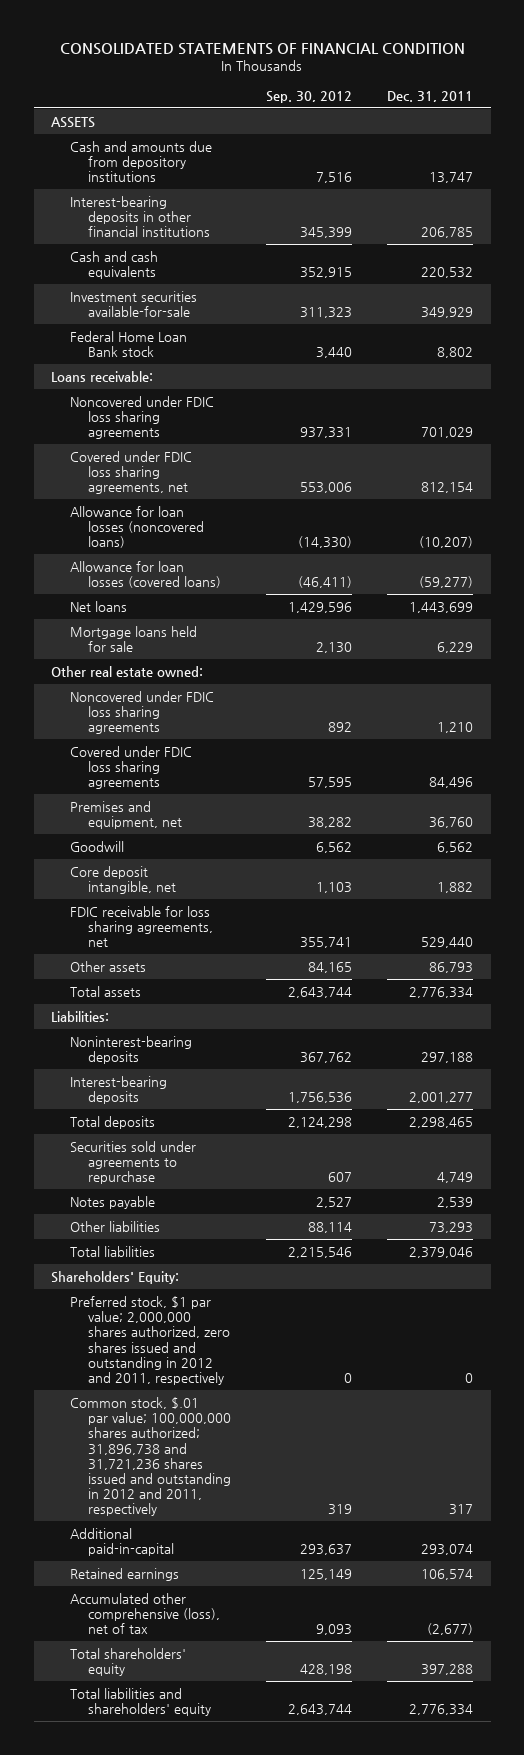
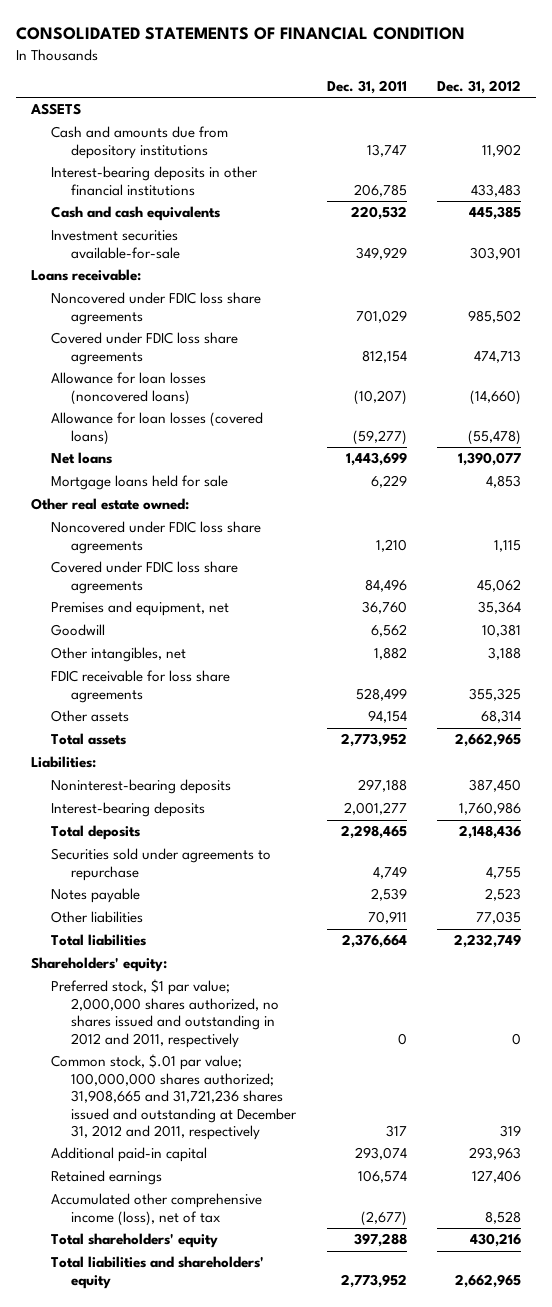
[266,90,353,103] Sep. 30, 2012 -> none
none -> [437,80,522,95] Dec. 31, 2012
[69,330,187,358] Federal Home Loan Bank stock -> none
[69,395,214,440] Noncovered under FDIC loss sharing agreements -> [51,292,262,325] Noncovered under FDIC loss share agreements
[69,450,192,495] Covered under FDIC loss sharing agreements, net -> [51,332,239,365] Covered under FDIC loss share agreements
[69,690,214,735] Noncovered under FDIC loss sharing agreements -> [51,521,262,554] Noncovered under FDIC loss share agreements
[69,745,192,790] Covered under FDIC loss sharing agreements -> [51,561,239,594] Covered under FDIC loss share agreements
[69,865,177,895] Core deposit intangible, net -> [51,647,187,663] Other intangibles, net
[69,905,214,948] FDIC receivable for loss sharing agreements, net -> [51,670,231,703] FDIC receivable for loss share agreements
[421,937,474,949] 529,440 -> [355,687,407,701] 528,499
[429,961,474,973] 86,793 -> [367,710,407,724] 94,154
[409,986,474,998] 2,776,334 -> [340,733,407,748] 2,773,952
[429,1221,474,1233] 73,293 -> [367,911,407,925] 70,911
[409,1246,474,1258] 2,379,046 -> [341,934,407,949] 2,376,664
[51,1270,180,1284] Shareholders' Equity: -> [31,957,168,973] Shareholders' equity:
[69,1295,231,1385] Preferred stock, $1 par value; 2,000,000 shares authorized, zero shares issued and outstanding in 2012 and 2011, respectively -> [51,979,280,1048] Preferred stock, $1 par value; 2,000,000 shares authorized, no shares issued and outstanding in 2012 and 2011, respectively
[69,1396,232,1517] Common stock, $.01 par value; 100,000,000 shares authorized; 31,896,738 and 31,721,236 shares issued and outstanding in 2012 and 2011, respectively -> [51,1054,298,1140] Common stock, $.01 par value; 100,000,000 shares authorized; 31,908,665 and 31,721,236 shares issued and outstanding at December 31, 2012 and 2011, respectively
[69,1527,175,1557] Additional paid-in-capital -> [51,1147,208,1163] Additional paid-in capital
[69,1592,221,1635] Accumulated other comprehensive (loss), net of tax -> [51,1193,263,1226] Accumulated other comprehensive income (loss), net of tax
[409,1704,474,1716] 2,776,334 -> [340,1273,407,1288] 2,773,952

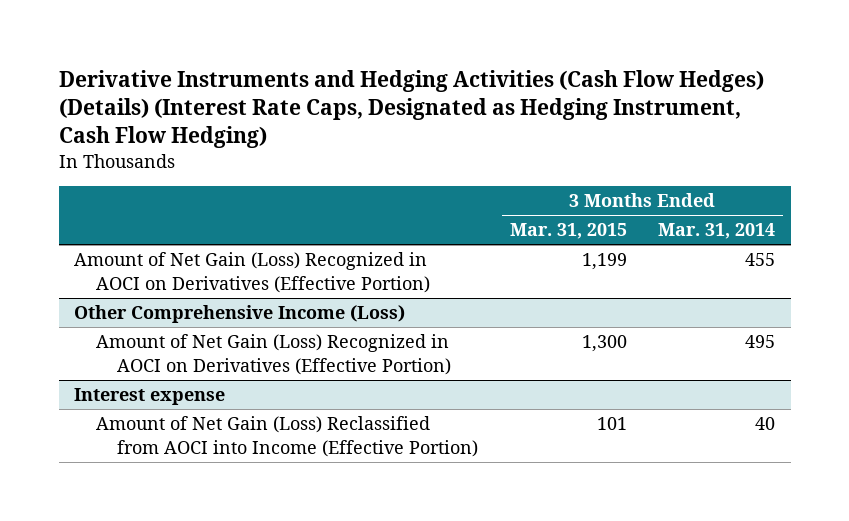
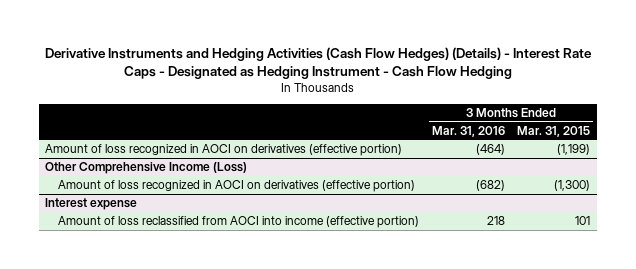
[58,69,764,149] Derivative Instruments and Hedging Activities (Cash Flow Hedges) (Details) (Interest Rate Caps, Designated as Hedging Instrument, Cash Flow Hedging) -> [44,46,592,80] Derivative Instruments and Hedging Activities (Cash Flow Hedges) (Details) - Interest Rate Caps - Designated as Hedging Instrument - Cash Flow Hedging
[658,223,776,240] Mar. 31, 2014 -> none
none -> [431,125,505,137] Mar. 31, 2016
[74,252,430,293] Amount of Net Gain (Loss) Recognized in AOCI on Derivatives (Effective Portion) -> [45,144,403,157] Amount of loss recognized in AOCI on derivatives (effective portion)
[581,253,627,271] 1,199 -> [557,144,591,156] (1,199)
[95,334,452,375] Amount of Net Gain (Loss) Recognized in AOCI on Derivatives (Effective Portion) -> [58,180,416,193] Amount of loss recognized in AOCI on derivatives (effective portion)
[581,335,627,353] 1,300 -> [554,180,591,192] (1,300)
[95,416,479,457] Amount of Net Gain (Loss) Reclassified from AOCI into Income (Effective Portion) -> [58,216,420,229] Amount of loss reclassified from AOCI into income (effective portion)

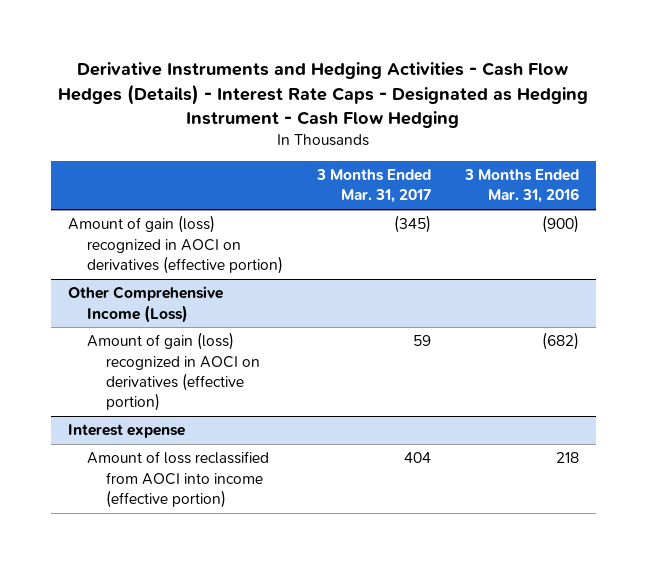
[44,46,592,80] Derivative Instruments and Hedging Activities (Cash Flow Hedges) (Details) - Interest Rate Caps - Designated as Hedging Instrument - Cash Flow Hedging -> [58,62,589,128] Derivative Instruments and Hedging Activities - Cash Flow Hedges (Details) - Interest Rate Caps - Designated as Hedging Instrument - Cash Flow Hedging
[517,125,591,137] Mar. 31, 2015 -> none
none -> [315,169,431,204] 3 Months Ended Mar. 31, 2017
[45,144,403,157] Amount of loss recognized in AOCI on derivatives (effective portion) -> [67,215,283,275] Amount of gain (loss) recognized in AOCI on derivatives (effective portion)
[475,144,505,156] (464) -> [542,215,580,234] (900)
[58,180,416,193] Amount of loss recognized in AOCI on derivatives (effective portion) -> [86,332,260,412] Amount of gain (loss) recognized in AOCI on derivatives (effective portion)

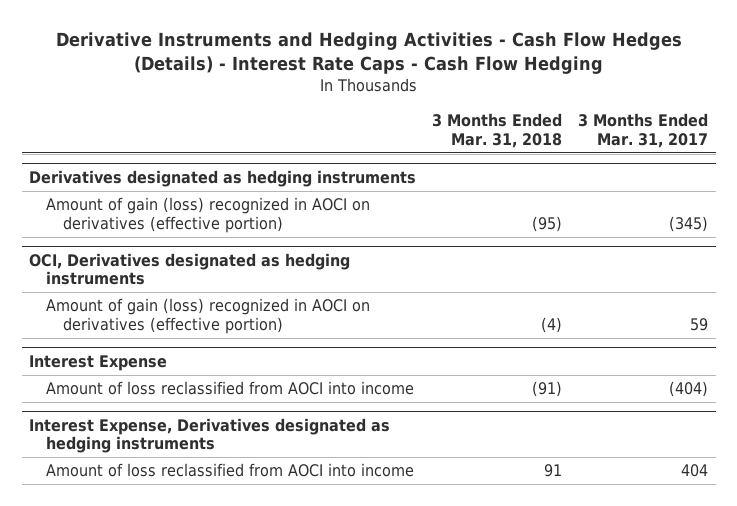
[58,62,589,128] Derivative Instruments and Hedging Activities - Cash Flow Hedges (Details) - Interest Rate Caps - Designated as Hedging Instrument - Cash Flow Hedging -> [55,31,682,75] Derivative Instruments and Hedging Activities - Cash Flow Hedges (Details) - Interest Rate Caps - Cash Flow Hedging
[464,169,580,204] 3 Months Ended Mar. 31, 2016 -> none
none -> [432,113,563,148] 3 Months Ended Mar. 31, 2018
none -> [29,169,417,187] Derivatives designated as hedging instruments
[67,286,223,323] Other Comprehensive Income (Loss) -> none
none -> [29,252,351,286] OCI, Derivatives designated as hedging instruments
[67,424,185,439] Interest expense -> [29,354,168,371] Interest Expense
[86,451,269,509] Amount of loss reclassified from AOCI into income (effective portion) -> [45,381,414,396] Amount of loss reclassified from AOCI into income
[403,452,431,464] 404 -> [668,381,708,398] (404)
none -> [29,417,391,454] Interest Expense, Derivatives designated as hedging instruments
none -> [45,463,414,478] Amount of loss reclassified from AOCI into income

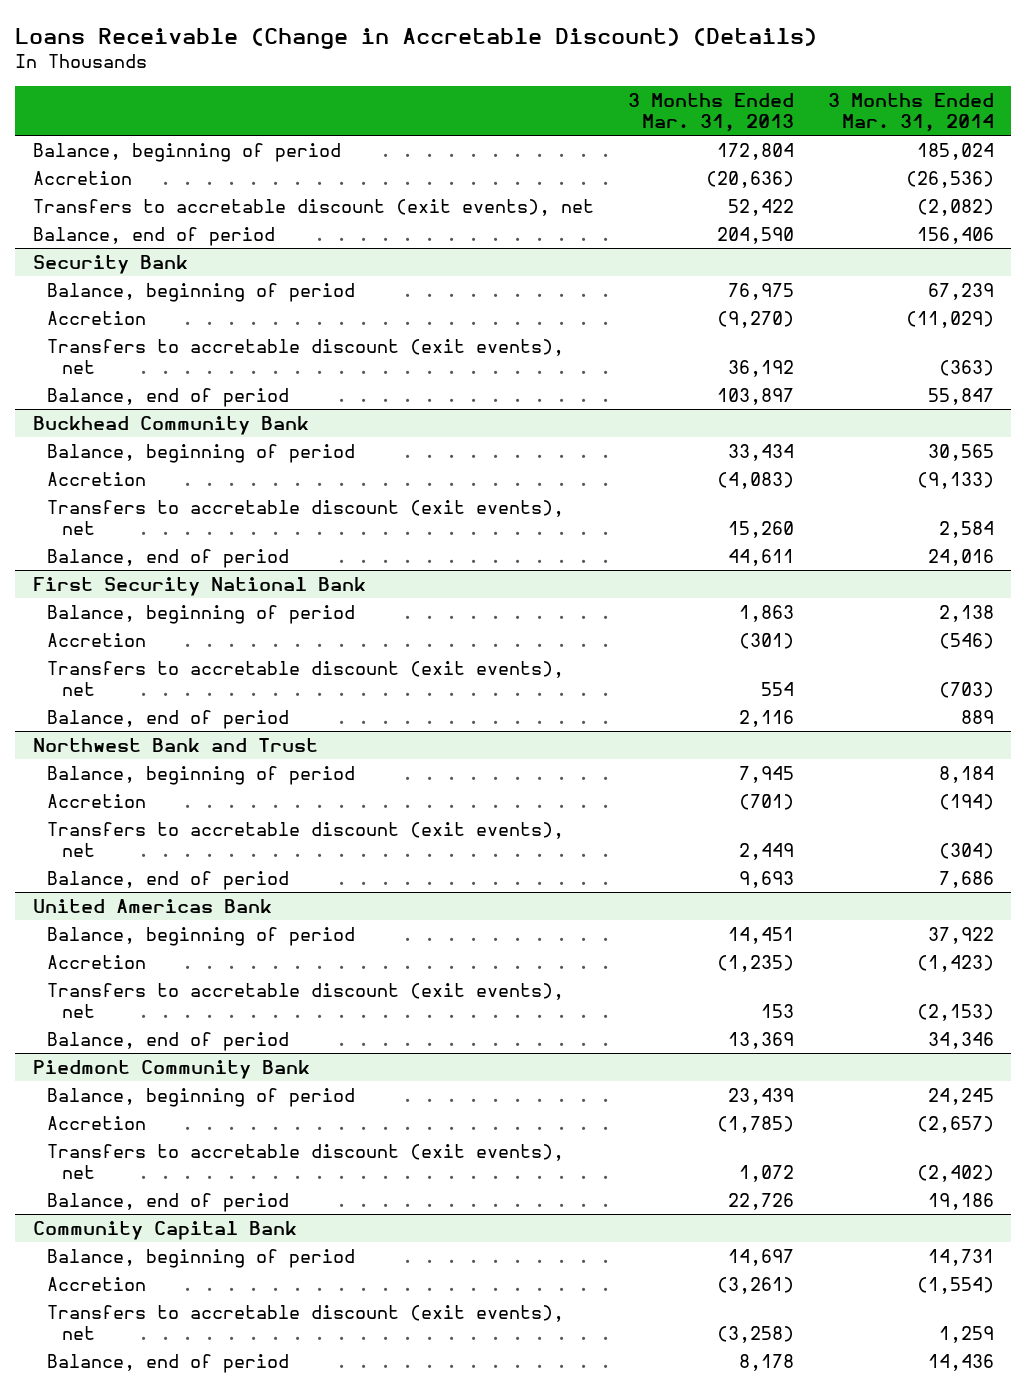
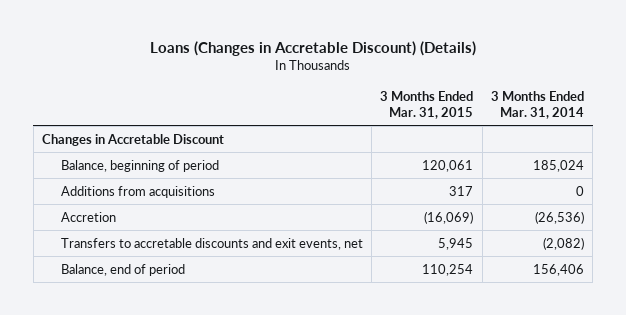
[15,27,818,49] Loans Receivable (Change in Accretable Discount) (Details) -> [149,40,476,56] Loans (Changes in Accretable Discount) (Details)
[627,92,794,133] 3 Months Ended Mar. 31, 2013 -> none
none -> [380,90,474,119] 3 Months Ended Mar. 31, 2015
none -> [41,133,224,146] Changes in Accretable Discount
none -> [60,185,215,198] Additions from acquisitions
[32,198,594,216] Transfers to accretable discount (exit events), net -> [60,237,363,250] Transfers to accretable discounts and exit events, net
[32,254,188,274] Security Bank -> none
[47,282,356,302] Balance, beginning of period -> none
[47,310,147,325] Accretion -> none
[47,338,565,375] Transfers to accretable discount (exit events), net -> none
[47,387,290,407] Balance, end of period -> none
[32,415,309,435] Buckhead Community Bank -> none
[47,443,356,463] Balance, beginning of period -> none
[47,471,147,486] Accretion -> none
[47,499,565,536] Transfers to accretable discount (exit events), net -> none
[47,548,290,568] Balance, end of period -> none
[32,576,366,596] First Security National Bank -> none
[47,604,356,624] Balance, beginning of period -> none
[47,632,147,647] Accretion -> none
[47,660,565,697] Transfers to accretable discount (exit events), net -> none
[47,709,290,729] Balance, end of period -> none
[32,737,318,752] Northwest Bank and Trust -> none
[47,765,356,785] Balance, beginning of period -> none
[47,793,147,808] Accretion -> none
[47,821,565,858] Transfers to accretable discount (exit events), net -> none
[47,870,290,890] Balance, end of period -> none
[32,898,272,913] United Americas Bank -> none
[47,926,356,946] Balance, beginning of period -> none
[47,954,147,969] Accretion -> none
[47,982,565,1019] Transfers to accretable discount (exit events), net -> none
[47,1031,290,1051] Balance, end of period -> none
[32,1059,310,1079] Piedmont Community Bank -> none
[47,1087,356,1107] Balance, beginning of period -> none
[47,1115,147,1130] Accretion -> none
[47,1143,565,1180] Transfers to accretable discount (exit events), net -> none
[47,1192,290,1212] Balance, end of period -> none
[32,1220,297,1240] Community Capital Bank -> none
[47,1248,356,1268] Balance, beginning of period -> none
[47,1276,147,1291] Accretion -> none
[47,1304,565,1341] Transfers to accretable discount (exit events), net -> none
[47,1353,290,1373] Balance, end of period -> none

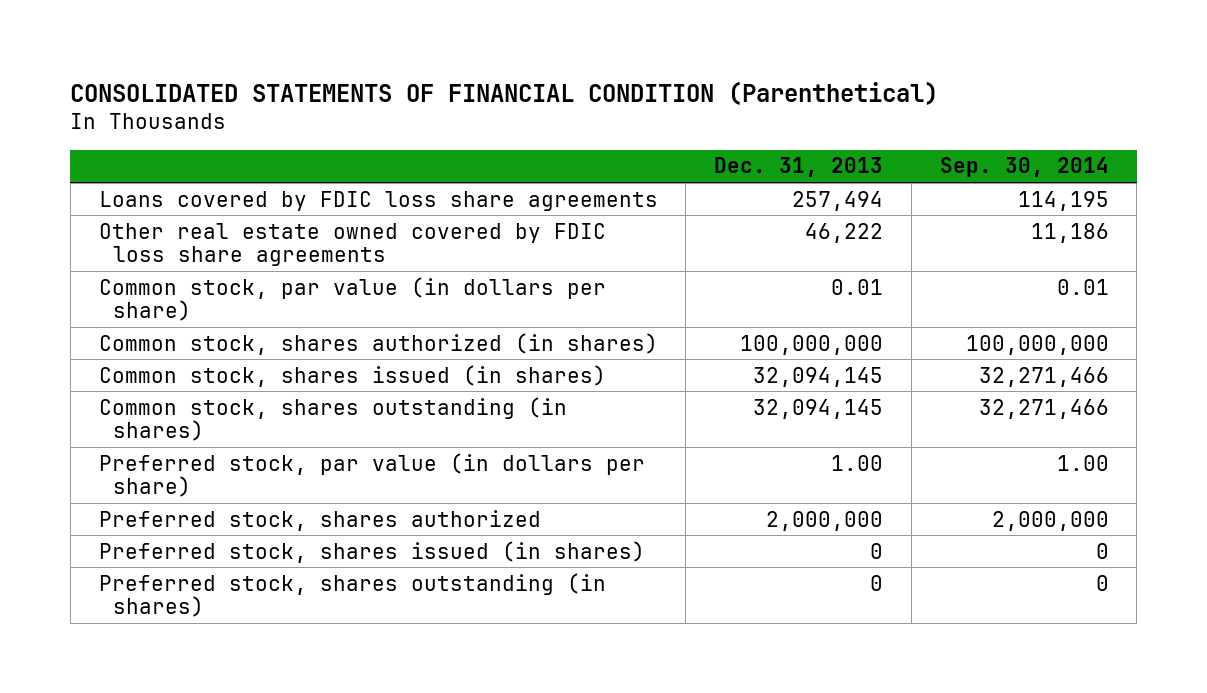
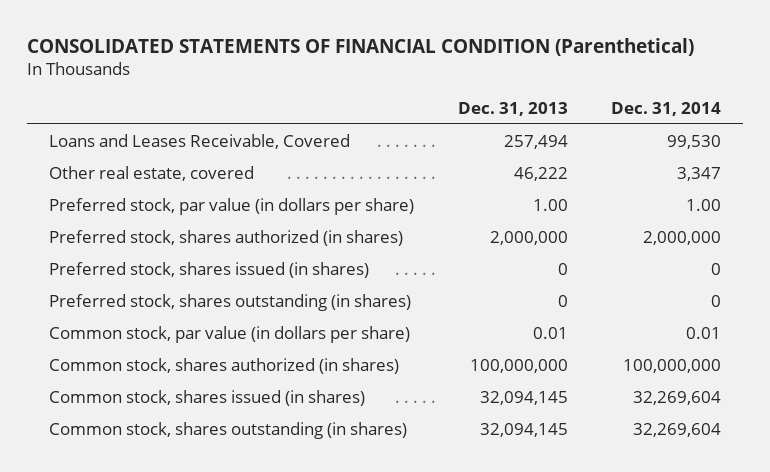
[939,157,1109,178] Sep. 30, 2014 -> none
none -> [610,101,721,116] Dec. 31, 2014
[98,190,658,211] Loans covered by FDIC loss share agreements -> [49,133,351,149] Loans and Leases Receivable, Covered
[98,222,606,267] Other real estate owned covered by FDIC loss share agreements -> [49,165,255,181] Other real estate, covered
[98,452,645,498] Preferred stock, par value (in dollars per share) -> [49,197,415,215] Preferred stock, par value (in dollars per share)
none -> [49,229,404,246] Preferred stock, shares authorized (in shares)
[98,540,645,563] Preferred stock, shares issued (in shares) -> [49,261,370,278] Preferred stock, shares issued (in shares)
[98,572,606,618] Preferred stock, shares outstanding (in shares) -> [49,293,412,311] Preferred stock, shares outstanding (in shares)
[98,509,541,531] Preferred stock, shares authorized -> none

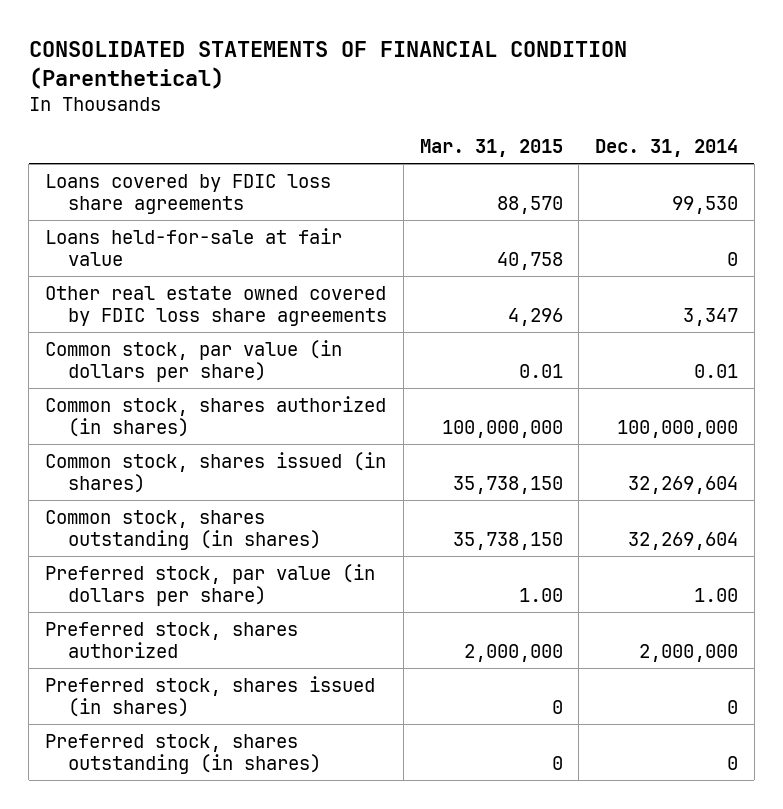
[457,101,568,116] Dec. 31, 2013 -> none
none -> [419,139,563,158] Mar. 31, 2015
[49,229,404,246] Preferred stock, shares authorized (in shares) -> none
[49,133,351,149] Loans and Leases Receivable, Covered -> [44,173,331,215] Loans covered by FDIC loss share agreements
none -> [44,227,342,267] Loans held-for-sale at fair value
[49,165,255,181] Other real estate, covered -> [44,285,387,327] Other real estate owned covered by FDIC loss share agreements
[49,197,415,215] Preferred stock, par value (in dollars per share) -> [44,563,375,607] Preferred stock, par value (in dollars per share)
none -> [44,621,298,659] Preferred stock, shares authorized
[49,261,370,278] Preferred stock, shares issued (in shares) -> [44,675,375,718] Preferred stock, shares issued (in shares)
[49,293,412,311] Preferred stock, shares outstanding (in shares) -> [44,733,321,775] Preferred stock, shares outstanding (in shares)

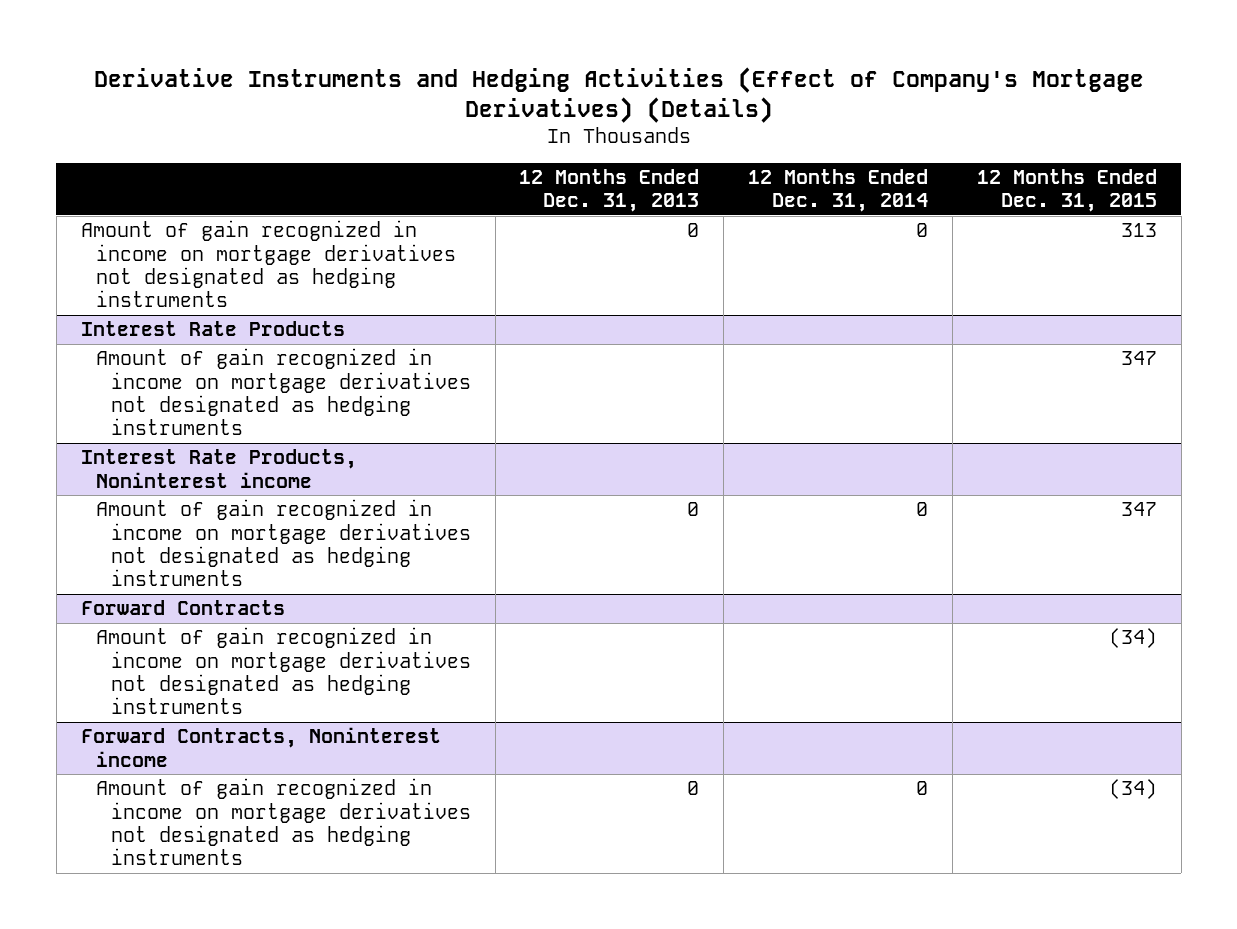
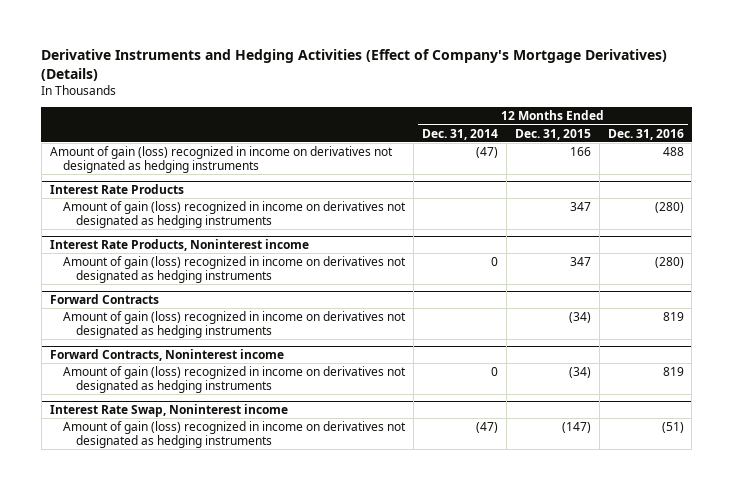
[519,168,700,213] 12 Months Ended Dec. 31, 2013 -> none
none -> [607,128,684,140] Dec. 31, 2016
[80,220,456,308] Amount of gain recognized in income on mortgage derivatives not designated as hedging instruments -> [49,145,393,174] Amount of gain (loss) recognized in income on derivatives not designated as hedging instruments
[916,223,929,238] 0 -> [475,146,498,158] (47)
[1120,223,1157,238] 313 -> [569,146,591,156] 166
[95,348,471,436] Amount of gain recognized in income on mortgage derivatives not designated as hedging instruments -> [63,200,407,229] Amount of gain (loss) recognized in income on derivatives not designated as hedging instruments
[95,499,471,587] Amount of gain recognized in income on mortgage derivatives not designated as hedging instruments -> [63,255,407,284] Amount of gain (loss) recognized in income on derivatives not designated as hedging instruments
[95,627,471,715] Amount of gain recognized in income on mortgage derivatives not designated as hedging instruments -> [63,310,407,339] Amount of gain (loss) recognized in income on derivatives not designated as hedging instruments
[95,778,471,866] Amount of gain recognized in income on mortgage derivatives not designated as hedging instruments -> [63,365,407,394] Amount of gain (loss) recognized in income on derivatives not designated as hedging instruments
none -> [49,404,288,418] Interest Rate Swap, Noninterest income
none -> [63,420,407,449] Amount of gain (loss) recognized in income on derivatives not designated as hedging instruments

